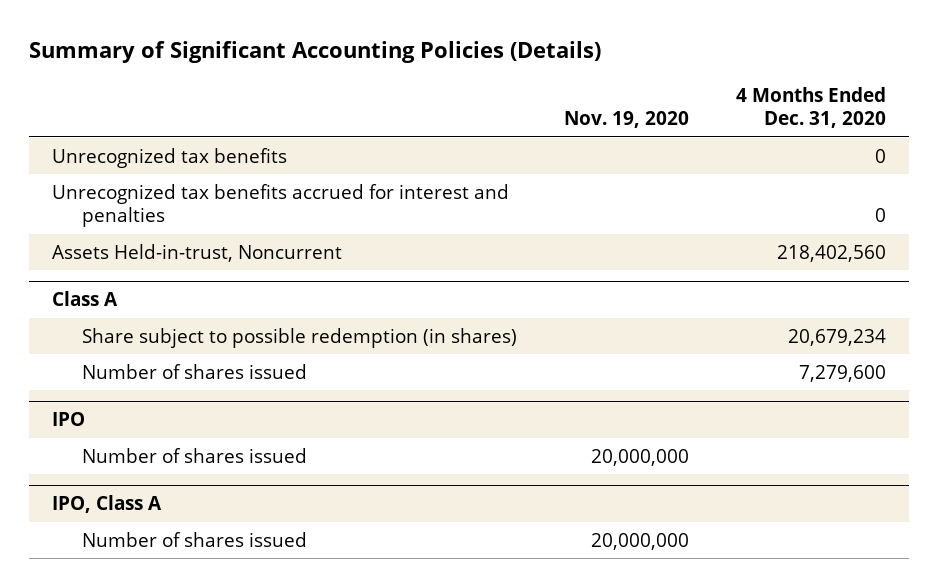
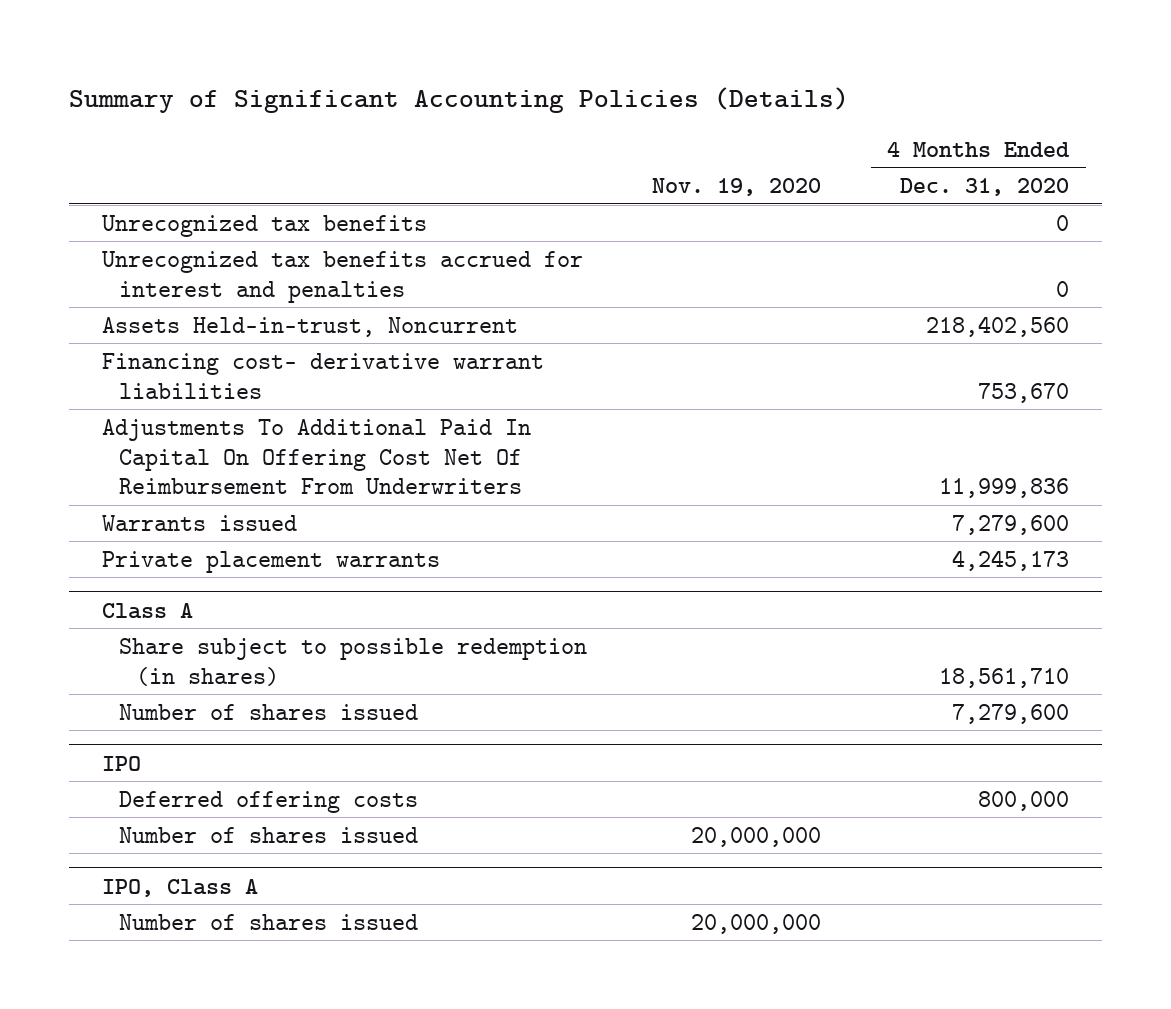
none -> [101,352,544,399] Financing cost- derivative warrant liabilities
none -> [101,418,531,495] Adjustments To Additional Paid In Capital On Offering Cost Net Of Reimbursement From Underwriters
none -> [101,514,297,531] Warrants issued
none -> [101,550,440,573] Private placement warrants
[787,328,886,346] 20,679,234 -> [939,667,1070,688] 18,561,710
none -> [118,790,418,813] Deferred offering costs

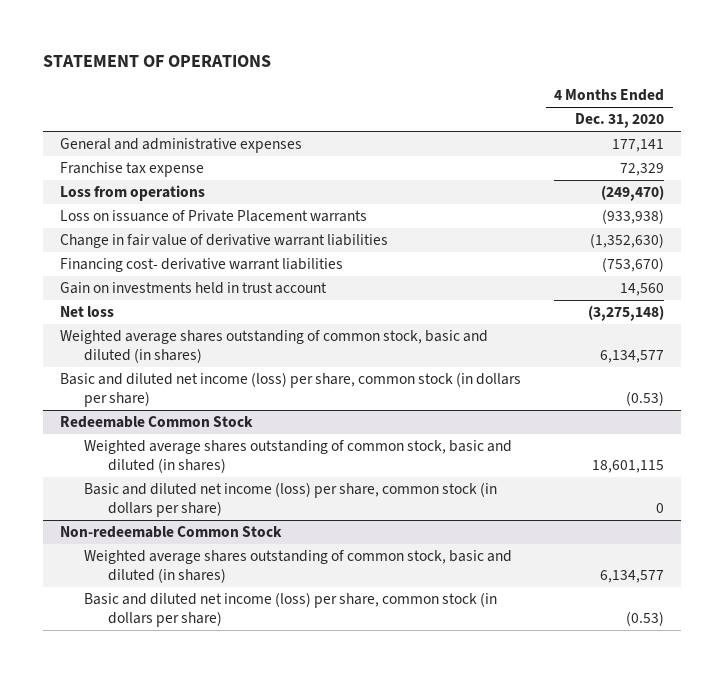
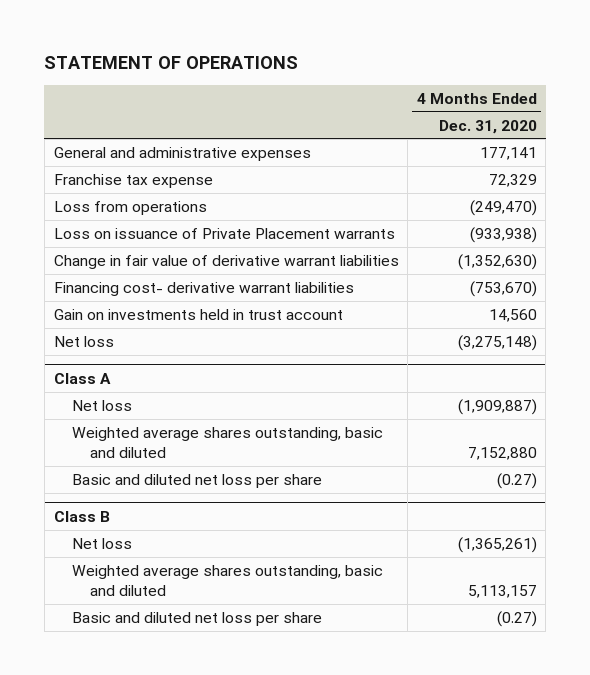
[59,416,253,429] Redeemable Common Stock -> none
[59,526,282,539] Non-redeemable Common Stock -> none
[84,550,513,584] Weighted average shares outstanding of common stock, basic and diluted (in shares) -> none
[84,592,498,628] Basic and diluted net income (loss) per share, common stock (in dollars per share) -> none
none -> [53,372,111,384] Class A
none -> [71,400,132,412] Net loss
[59,330,488,364] Weighted average shares outstanding of common stock, basic and diluted (in shares) -> [71,427,383,458] Weighted average shares outstanding, basic and diluted
[600,350,665,364] 6,134,577 -> [467,446,537,460] 7,152,880
[59,372,521,408] Basic and diluted net income (loss) per share, common stock (in dollars per share) -> [71,474,322,489] Basic and diluted net loss per share
[626,391,665,407] (0.53) -> [496,473,537,490] (0.27)
none -> [53,510,110,522] Class B
none -> [71,538,132,550] Net loss
[84,440,513,474] Weighted average shares outstanding of common stock, basic and diluted (in shares) -> [71,565,383,596] Weighted average shares outstanding, basic and diluted
[592,460,665,474] 18,601,115 -> [467,584,537,598] 5,113,157
[84,482,498,518] Basic and diluted net income (loss) per share, common stock (in dollars per share) -> [71,612,322,627] Basic and diluted net loss per share
[656,503,665,514] 0 -> [496,611,537,628] (0.27)

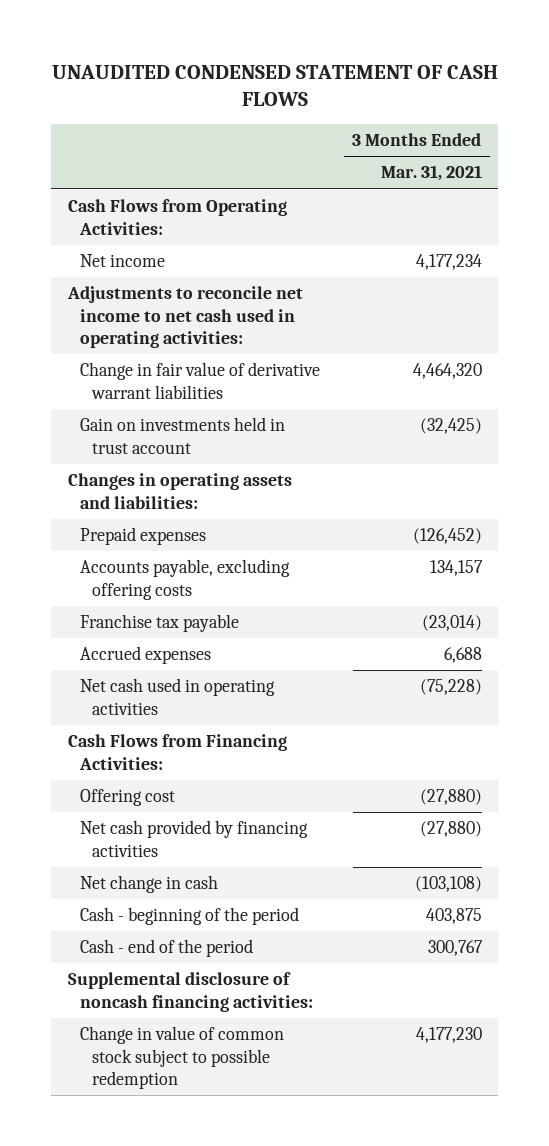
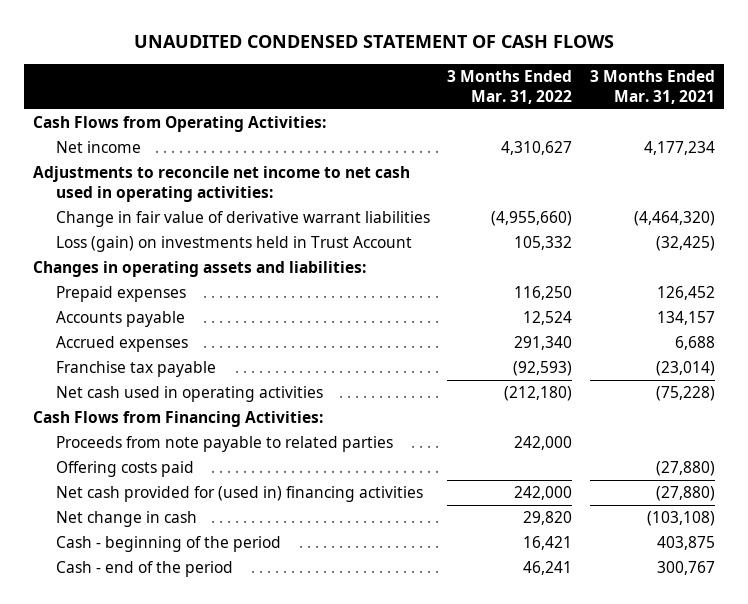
none -> [447,69,573,104] 3 Months Ended Mar. 31, 2022
[412,363,482,380] 4,464,320 -> [634,211,716,227] (4,464,320)
[80,417,286,454] Gain on investments held in trust account -> [55,236,412,253] Loss (gain) on investments held in Trust Account
[412,528,482,545] (126,452) -> [657,286,716,301] 126,452
[80,559,291,600] Accounts payable, excluding offering costs -> [55,311,185,328] Accounts payable
[80,614,240,633] Franchise tax payable -> [55,361,216,378] Franchise tax payable
none -> [55,436,393,453] Proceeds from note payable to related parties
[80,789,176,807] Offering cost -> [55,461,194,478] Offering costs paid
[80,820,309,857] Net cash provided by financing activities -> [55,486,423,503] Net cash provided for (used in) financing activities
[67,972,314,1012] Supplemental disclosure of noncash financing activities: -> none
[80,1026,285,1089] Change in value of common stock subject to possible redemption -> none

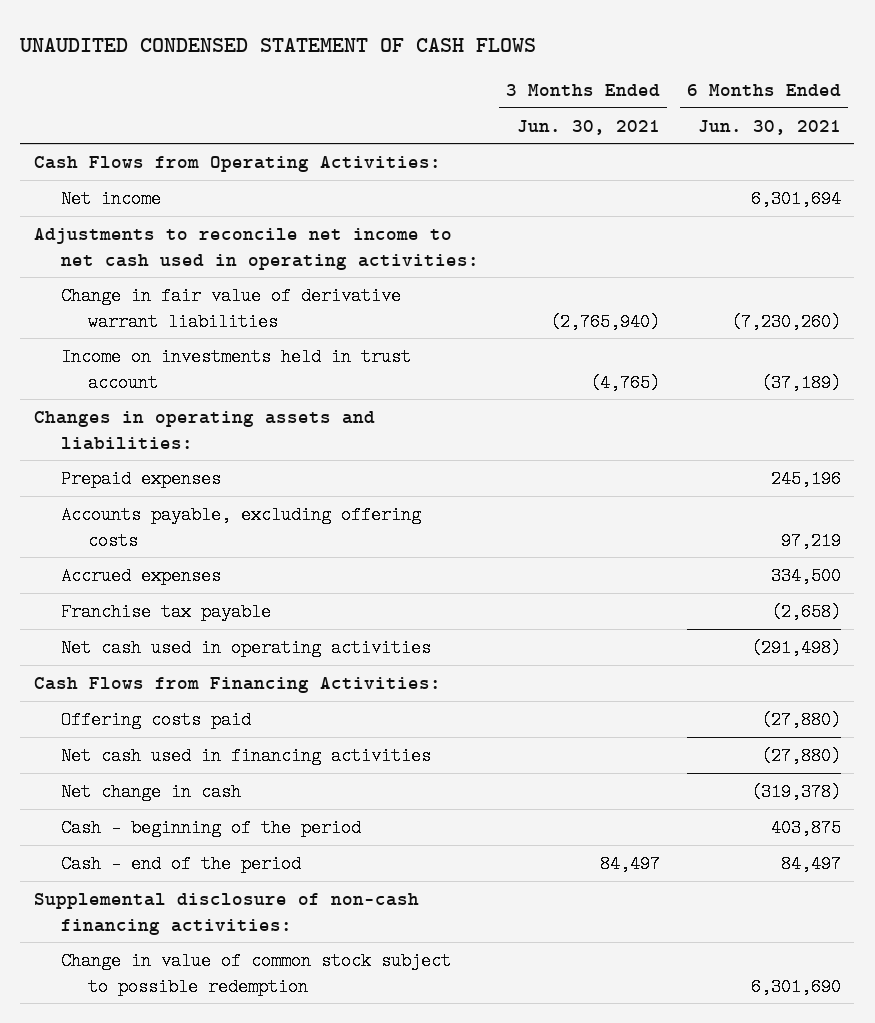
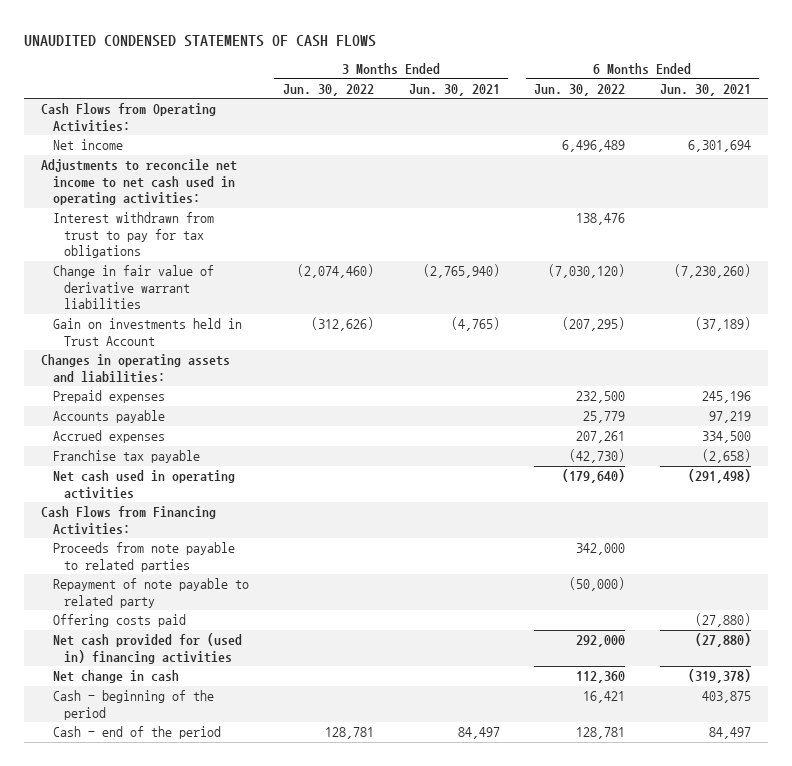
[19,37,537,52] UNAUDITED CONDENSED STATEMENT OF CASH FLOWS -> [24,35,377,48] UNAUDITED CONDENSED STATEMENTS OF CASH FLOWS
none -> [283,83,375,96] Jun. 30, 2022
none -> [534,83,626,96] Jun. 30, 2022
none -> [52,212,214,259] Interest withdrawn from trust to pay for tax obligations
[61,348,412,392] Income on investments held in trust account -> [52,318,242,346] Gain on investments held in Trust Account
[61,506,422,550] Accounts payable, excluding offering costs -> [52,410,165,424] Accounts payable
none -> [52,542,235,572] Proceeds from note payable to related parties
none -> [52,578,249,608] Repayment of note payable to related party
[61,747,432,766] Net cash used in financing activities -> [52,633,242,664] Net cash provided for (used in) financing activities
[33,893,419,935] Supplemental disclosure of non-cash financing activities: -> none
[61,952,452,996] Change in value of common stock subject to possible redemption -> none

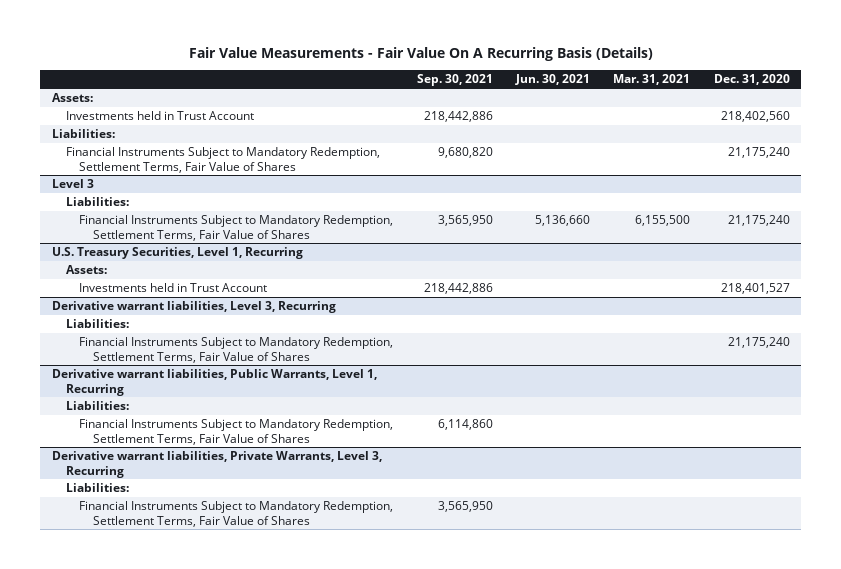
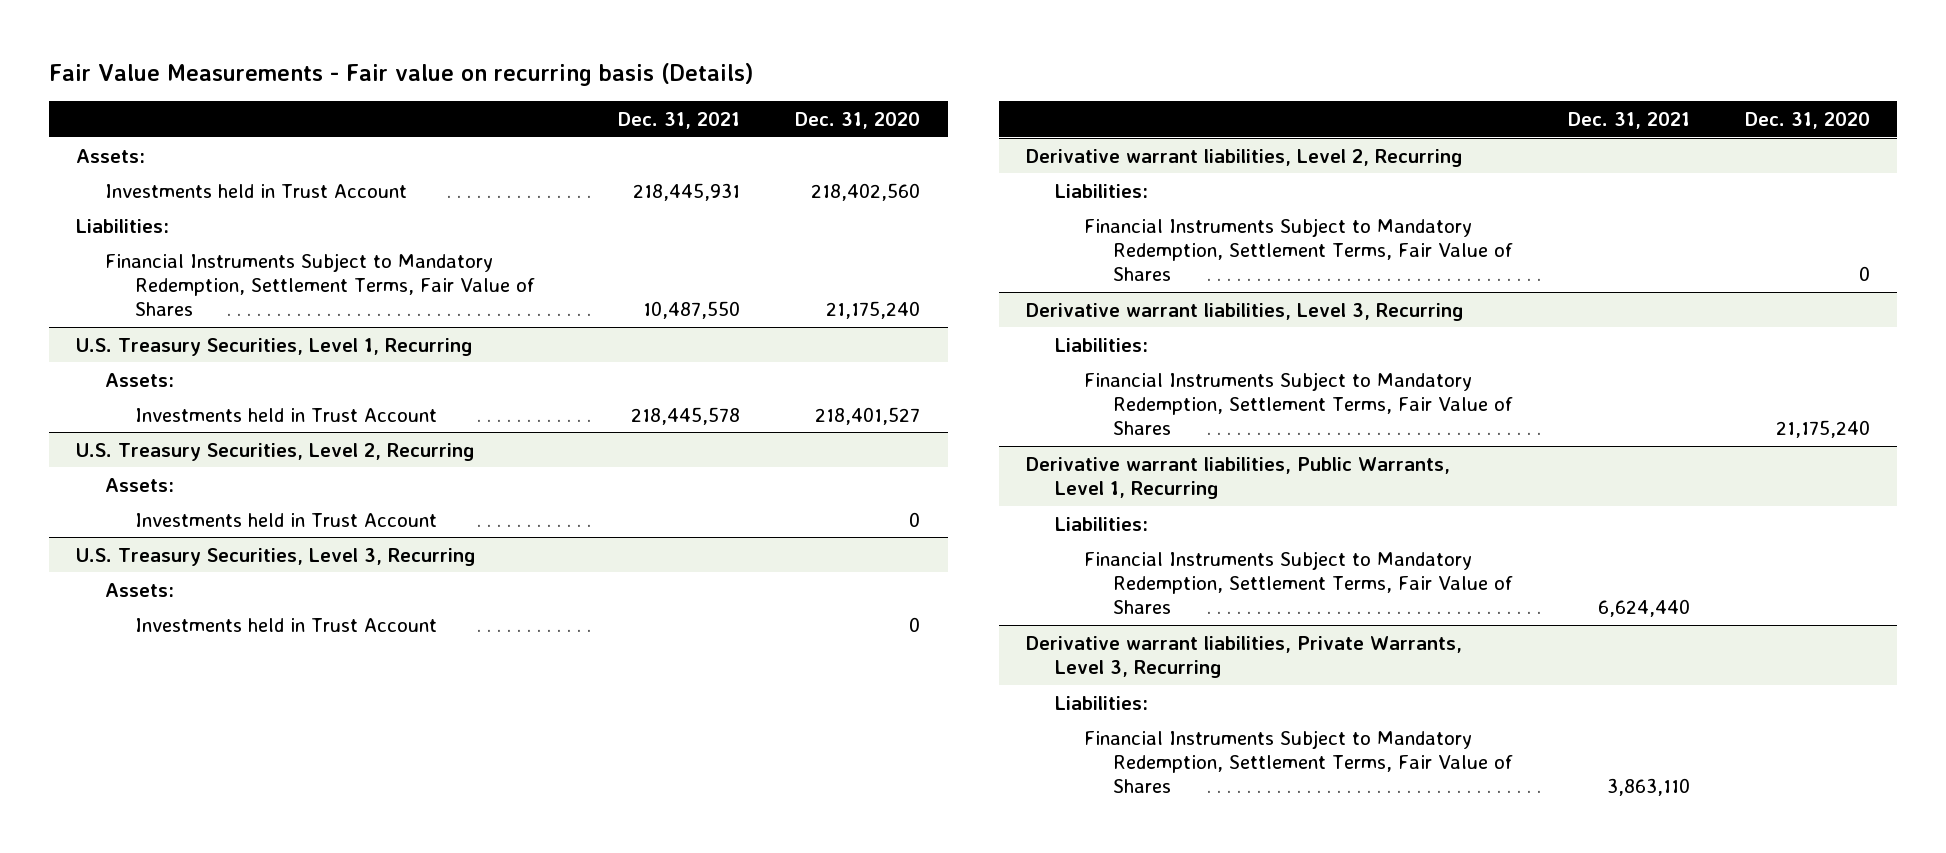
[188,47,653,62] Fair Value Measurements - Fair Value On A Recurring Basis (Details) -> [48,62,753,86] Fair Value Measurements - Fair value on recurring basis (Details)
[416,74,493,87] Sep. 30, 2021 -> none
[515,74,591,86] Jun. 30, 2021 -> none
[613,74,691,86] Mar. 31, 2021 -> none
none -> [618,111,741,129] Dec. 31, 2021
[51,179,94,189] Level 3 -> none
[65,197,129,207] Liabilities: -> none
[79,215,394,241] Financial Instruments Subject to Mandatory Redemption, Settlement Terms, Fair Value of Shares -> none
none -> [76,442,475,461] U.S. Treasury Securities, Level 2, Recurring
none -> [105,477,175,492] Assets:
none -> [134,512,437,527] Investments held in Trust Account
none -> [76,547,476,566] U.S. Treasury Securities, Level 3, Recurring
none -> [105,582,175,597] Assets:
none -> [134,617,437,632] Investments held in Trust Account
none -> [1026,148,1463,167] Derivative warrant liabilities, Level 2, Recurring
none -> [1055,183,1149,198] Liabilities:
none -> [1084,217,1514,281] Financial Instruments Subject to Mandatory Redemption, Settlement Terms, Fair Value of Shares

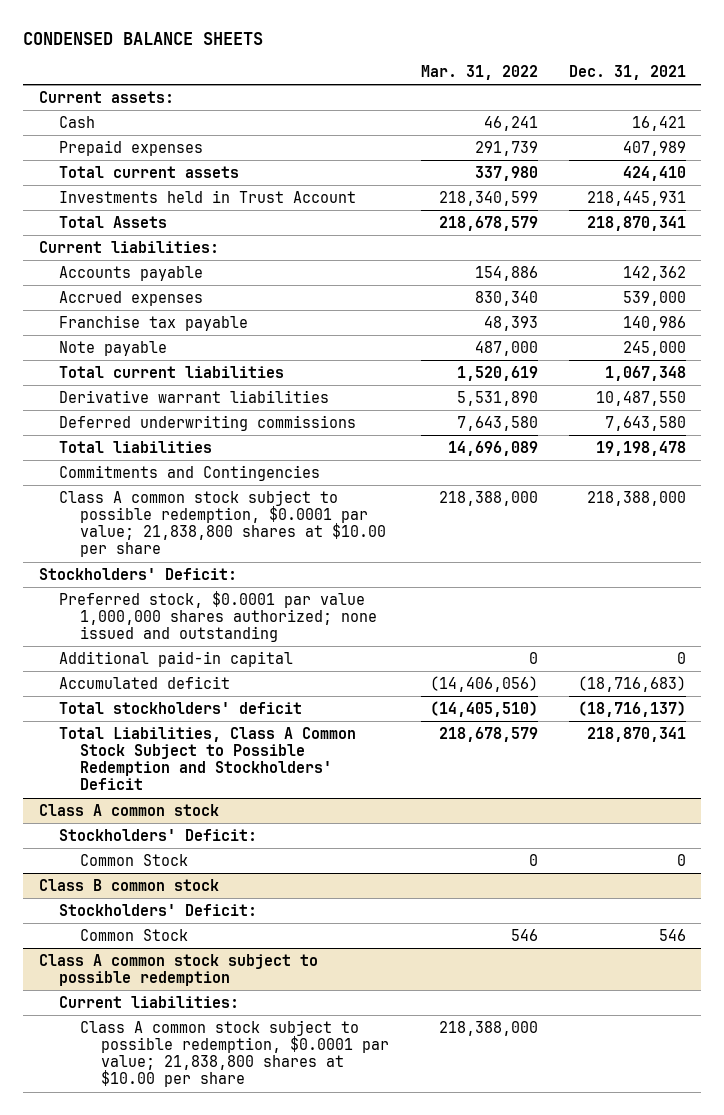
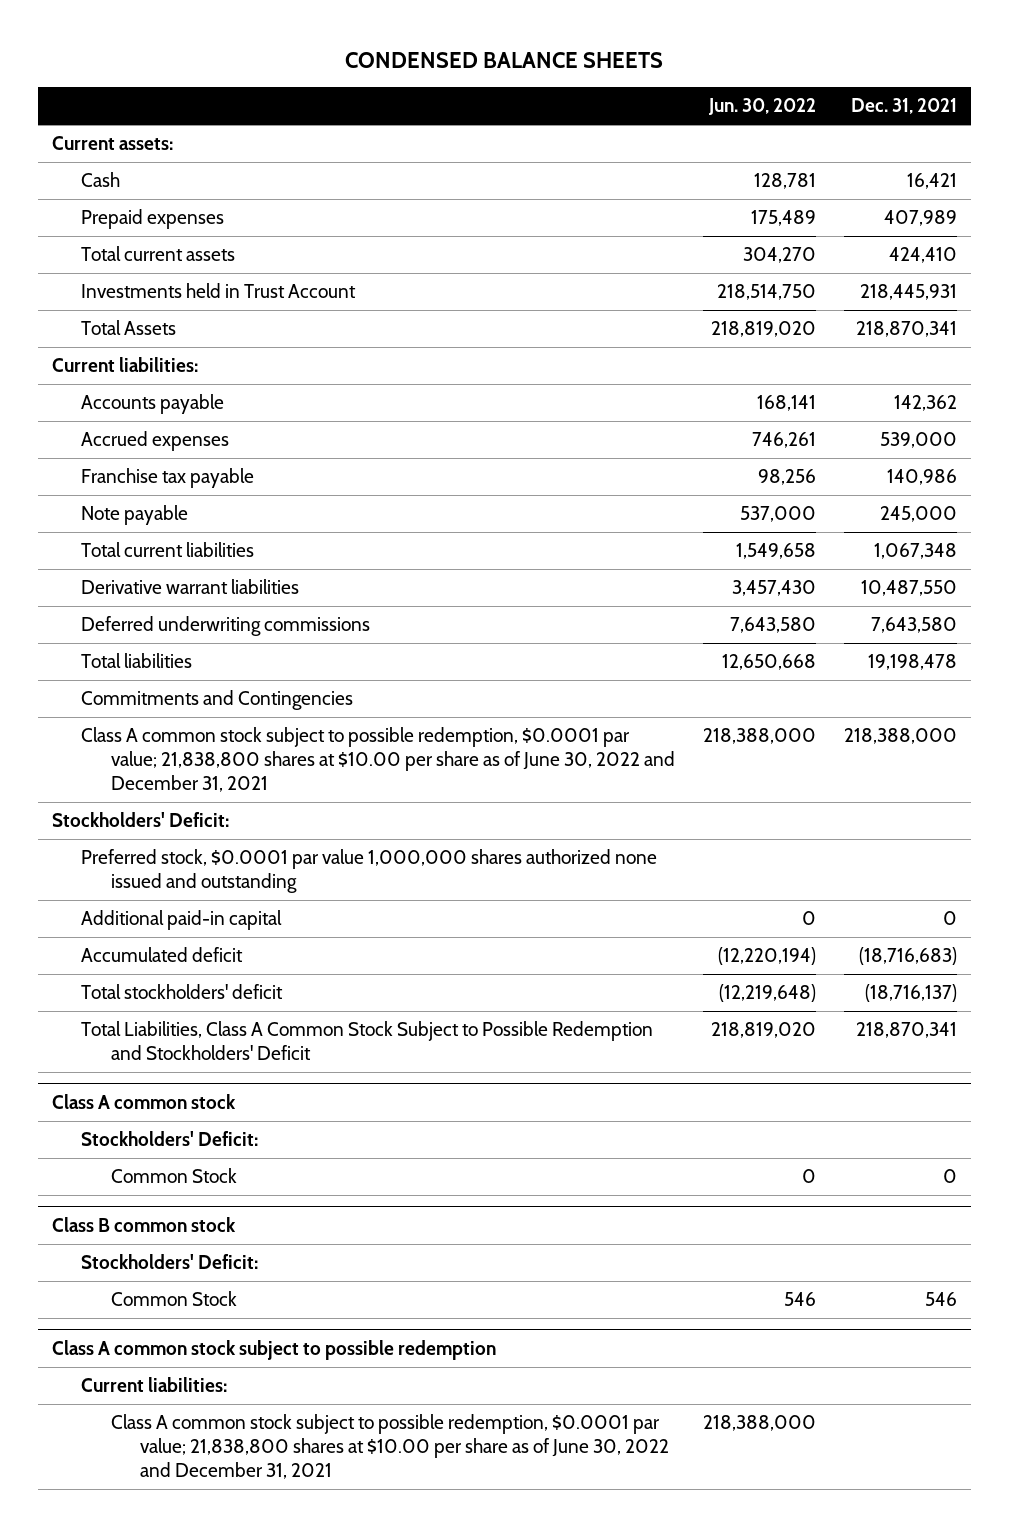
[420,65,538,81] Mar. 31, 2022 -> none
none -> [707,98,816,116] Jun. 30, 2022
[59,489,387,558] Class A common stock subject to possible redemption, $0.0001 par value; 21,838,800 shares at $10.00 per share -> [81,727,675,792] Class A common stock subject to possible redemption, $0.0001 par value; 21,838,800 shares at $10.00 per share as of June 30, 2022 and December 31, 2021
[59,590,378,643] Preferred stock, $0.0001 par value 1,000,000 shares authorized; none issued and outstanding -> [81,849,658,894] Preferred stock, $0.0001 par value 1,000,000 shares authorized none issued and outstanding
[80,1019,390,1088] Class A common stock subject to possible redemption, $0.0001 par value; 21,838,800 shares at $10.00 per share -> [110,1414,669,1479] Class A common stock subject to possible redemption, $0.0001 par value; 21,838,800 shares at $10.00 per share as of June 30, 2022 and December 31, 2021

